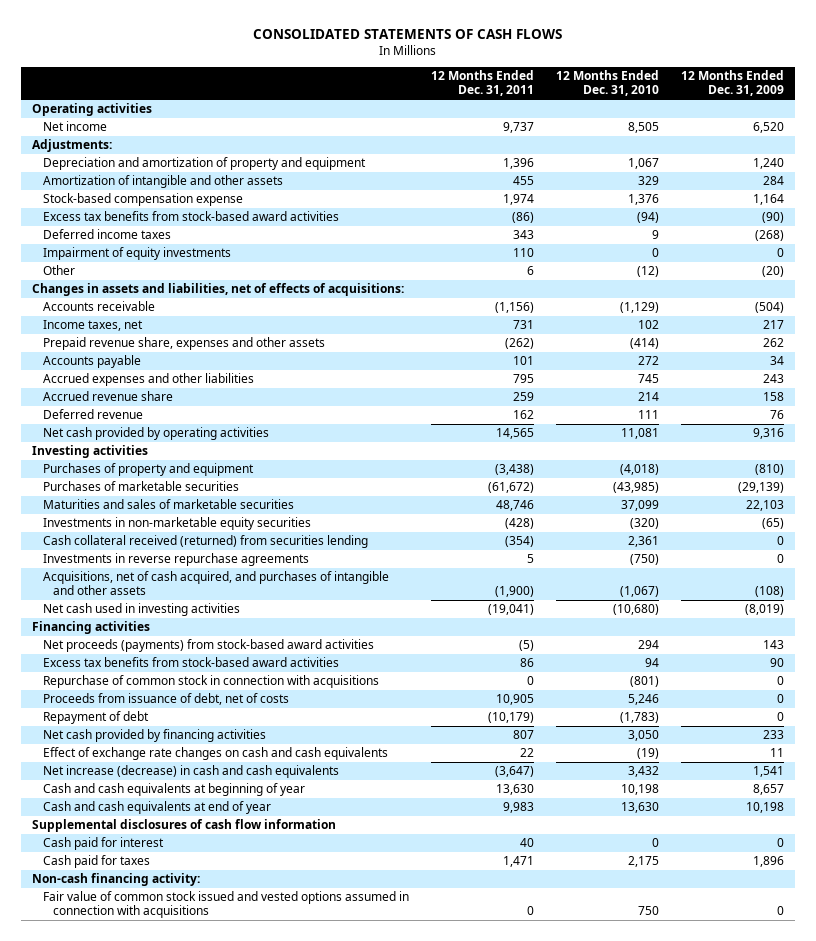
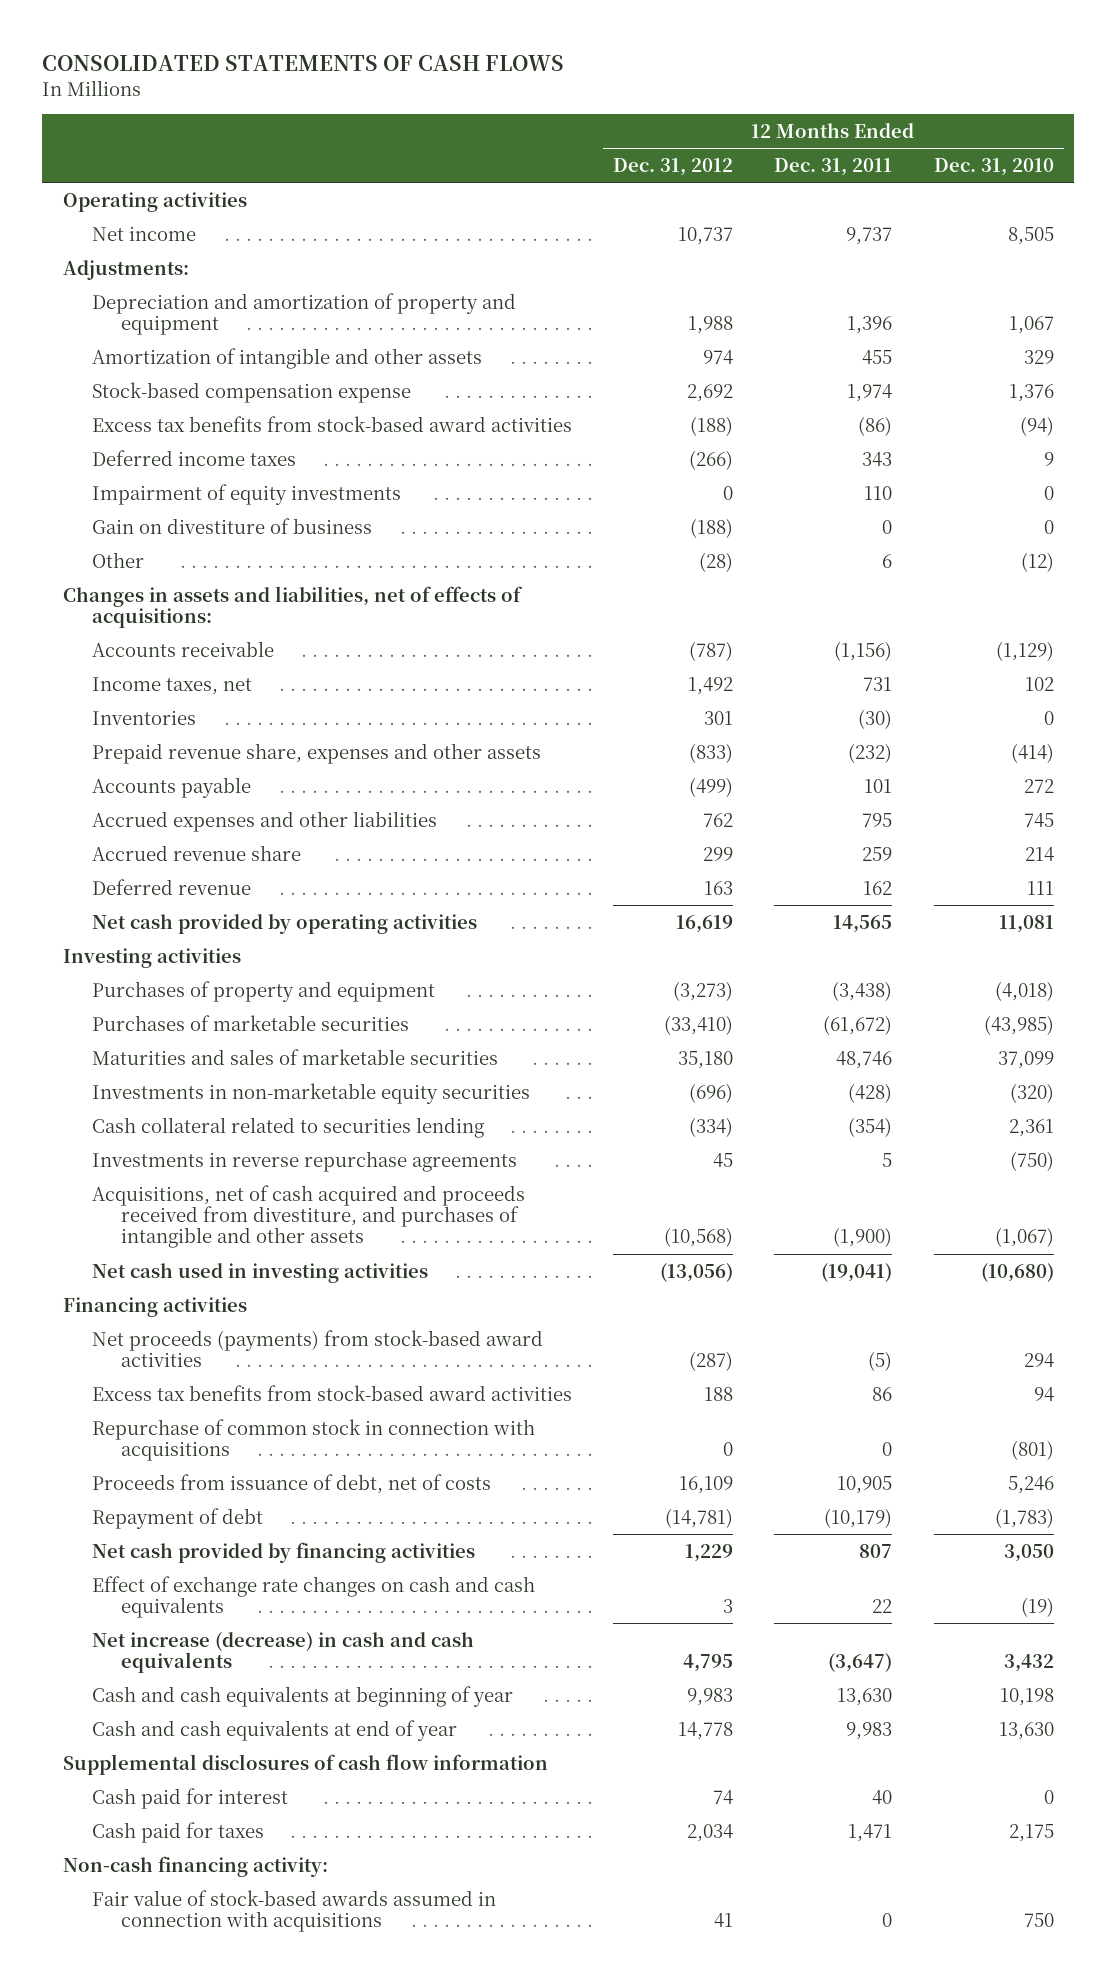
[680,70,784,97] 12 Months Ended Dec. 31, 2009 -> none
none -> [613,157,734,176] Dec. 31, 2012
none -> [91,517,372,534] Gain on divestiture of business
none -> [91,709,196,725] Inventories
[504,338,534,350] (262) -> [848,742,893,763] (232)
[42,535,368,549] Cash collateral received (returned) from securities lending -> [91,1116,484,1138] Cash collateral related to securities lending
[42,571,389,596] Acquisitions, net of cash acquired, and purchases of intangible and other assets -> [91,1184,525,1249] Acquisitions, net of cash acquired and proceeds received from divestiture, and purchases of intangible and other assets
[42,891,409,919] Fair value of common stock issued and vested options assumed in connection with acquisitions -> [91,1889,496,1932] Fair value of stock-based awards assumed in connection with acquisitions

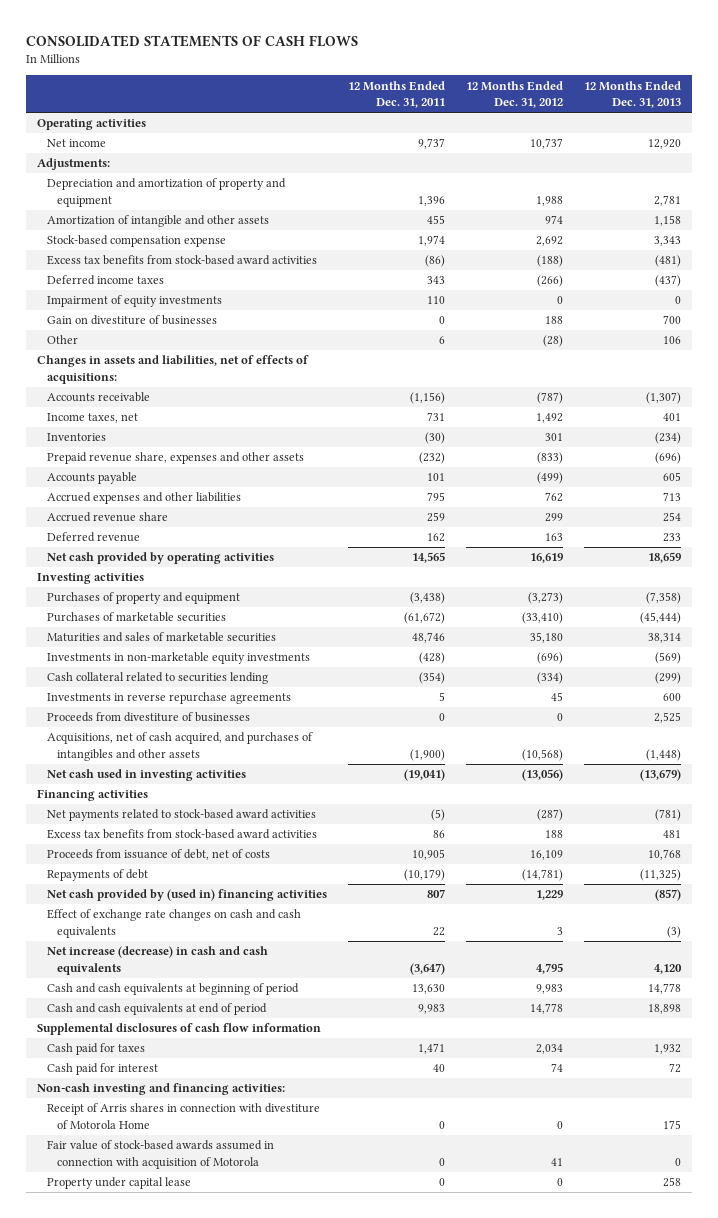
[933,157,1054,176] Dec. 31, 2010 -> none
none -> [584,80,682,108] 12 Months Ended Dec. 31, 2013
[91,517,372,534] Gain on divestiture of business -> [47,315,218,326] Gain on divestiture of businesses
[690,517,734,538] (188) -> [545,316,564,325] 188
[91,1082,530,1104] Investments in non-marketable equity securities -> [47,652,311,665] Investments in non-marketable equity investments
none -> [47,712,251,723] Proceeds from divestiture of businesses
[91,1184,525,1249] Acquisitions, net of cash acquired and proceeds received from divestiture, and purchases of intangible and other assets -> [47,732,314,761] Acquisitions, net of cash acquired, and purchases of intangibles and other assets
[91,1329,543,1367] Net proceeds (payments) from stock-based award activities -> [47,809,317,822] Net payments related to stock-based award activities
[91,1418,535,1461] Repurchase of common stock in connection with acquisitions -> none
[91,1507,263,1529] Repayment of debt -> [47,869,149,882] Repayments of debt
[91,1541,475,1563] Net cash provided by financing activities -> [47,889,328,902] Net cash provided by (used in) financing activities
[91,1685,513,1707] Cash and cash equivalents at beginning of year -> [47,983,300,996] Cash and cash equivalents at beginning of period
[91,1719,457,1741] Cash and cash equivalents at end of year -> [47,1003,268,1016] Cash and cash equivalents at end of period
[91,1787,288,1809] Cash paid for interest -> [47,1063,159,1076] Cash paid for interest
[62,1855,328,1877] Non-cash financing activity: -> [36,1083,285,1096] Non-cash investing and financing activities:
none -> [47,1103,321,1129] Receipt of Arris shares in connection with divestiture of Motorola Home
[91,1889,496,1932] Fair value of stock-based awards assumed in connection with acquisitions -> [47,1140,275,1169] Fair value of stock-based awards assumed in connection with acquisition of Motorola
none -> [47,1177,192,1190] Property under capital lease

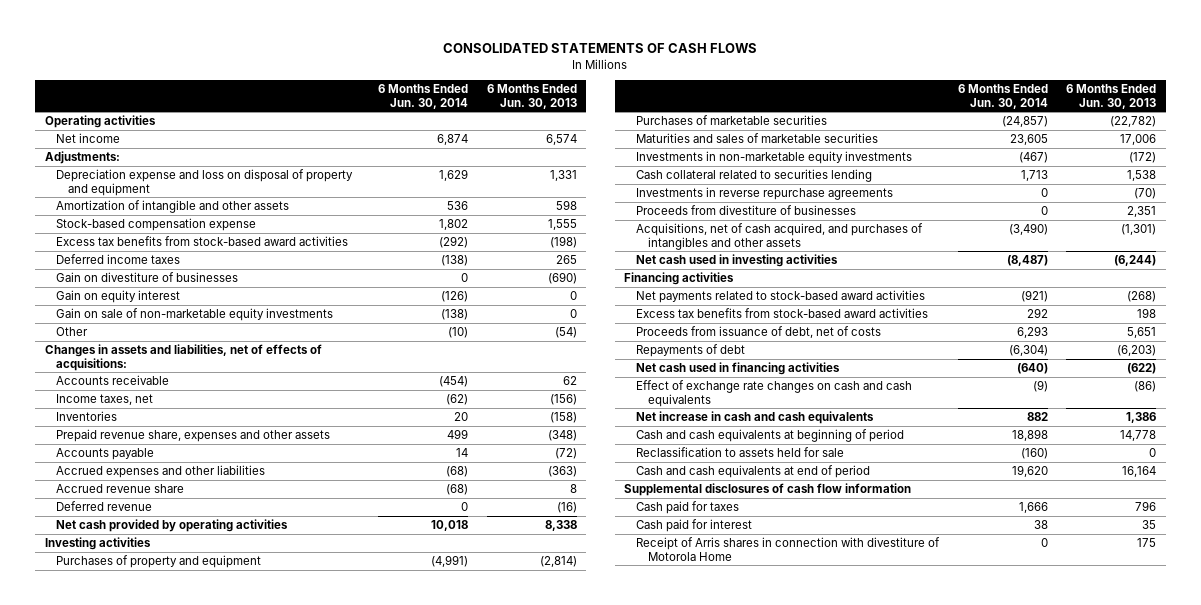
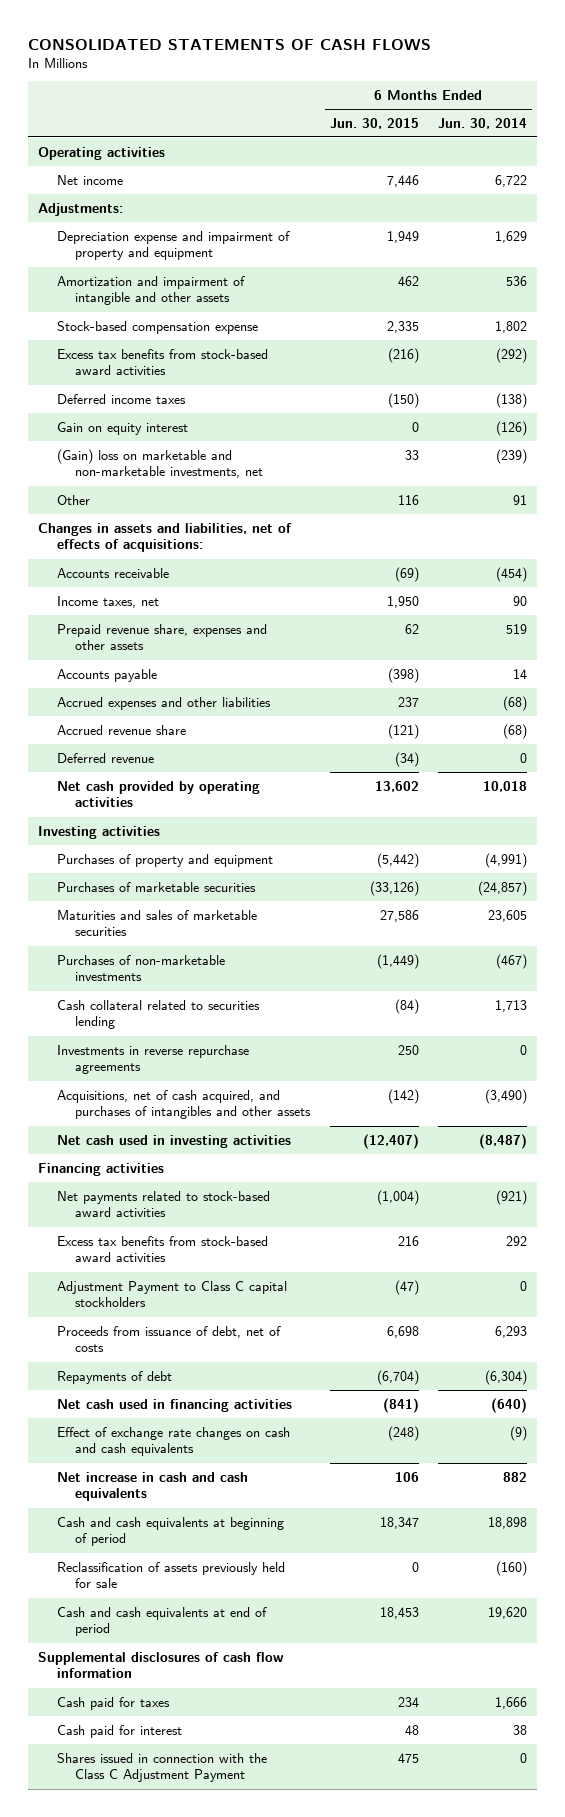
[486,84,577,109] 6 Months Ended Jun. 30, 2013 -> none
none -> [329,117,419,129] Jun. 30, 2015
[436,134,468,146] 6,874 -> [495,174,528,187] 6,722
[56,169,354,196] Depreciation expense and loss on disposal of property and equipment -> [56,230,290,261] Depreciation expense and impairment of property and equipment
[56,200,290,214] Amortization of intangible and other assets -> [56,275,245,306] Amortization and impairment of intangible and other assets
[56,272,239,283] Gain on divestiture of businesses -> none
[56,308,334,322] Gain on sale of non-marketable equity investments -> none
none -> [56,448,264,479] (Gain) loss on marketable and non-marketable investments, net
[447,327,468,339] (10) -> [513,494,528,505] 91
[56,411,118,422] Inventories -> none
[445,394,468,406] (62) -> [513,595,528,606] 90
[446,429,468,440] 499 -> [506,623,528,634] 519
[635,151,912,165] Investments in non-marketable equity investments -> [56,954,225,982] Purchases of non-marketable investments
[635,205,856,216] Proceeds from divestiture of businesses -> none
none -> [56,1280,287,1308] Adjustment Payment to Class C capital stockholders
[635,447,844,458] Reclassification to assets held for sale -> [56,1561,285,1589] Reclassification of assets previously held for sale
[635,537,940,561] Receipt of Arris shares in connection with divestiture of Motorola Home -> none
none -> [56,1752,267,1783] Shares issued in connection with the Class C Adjustment Payment

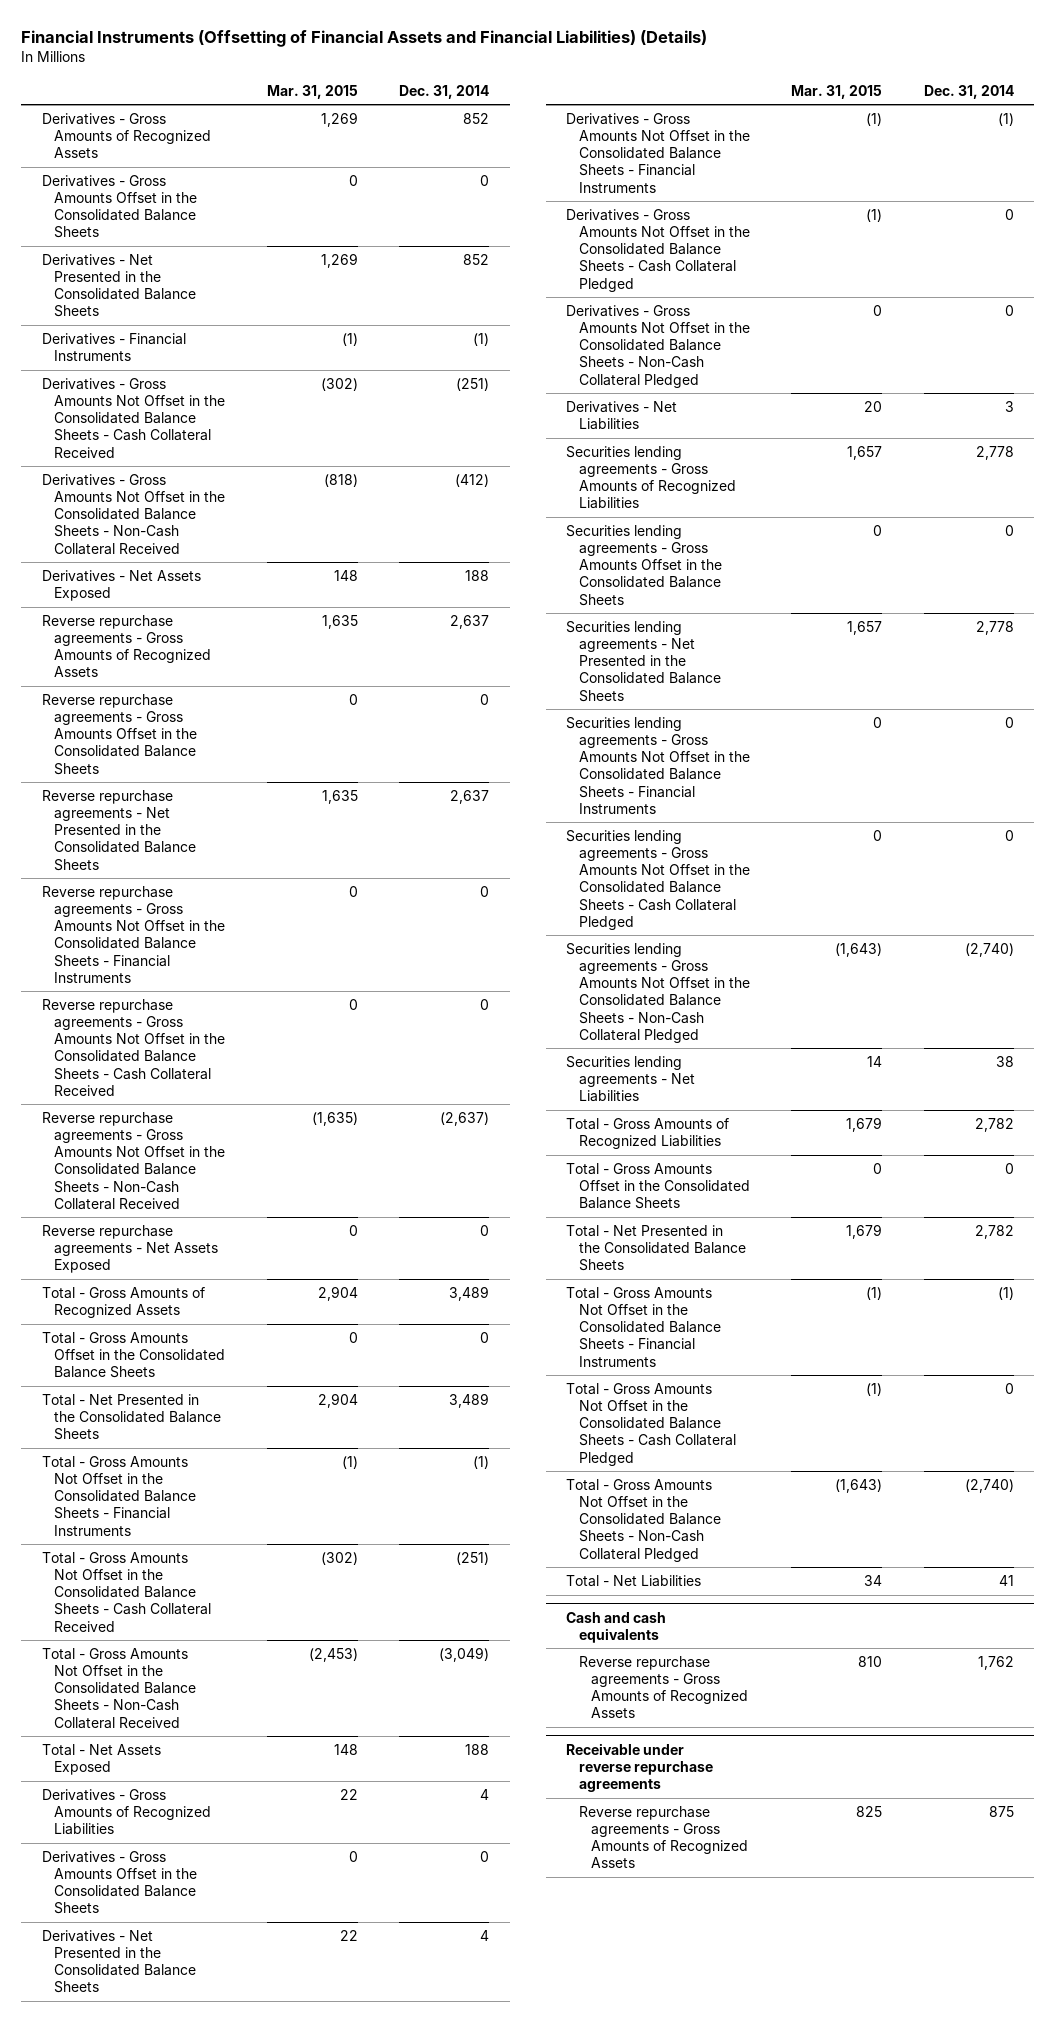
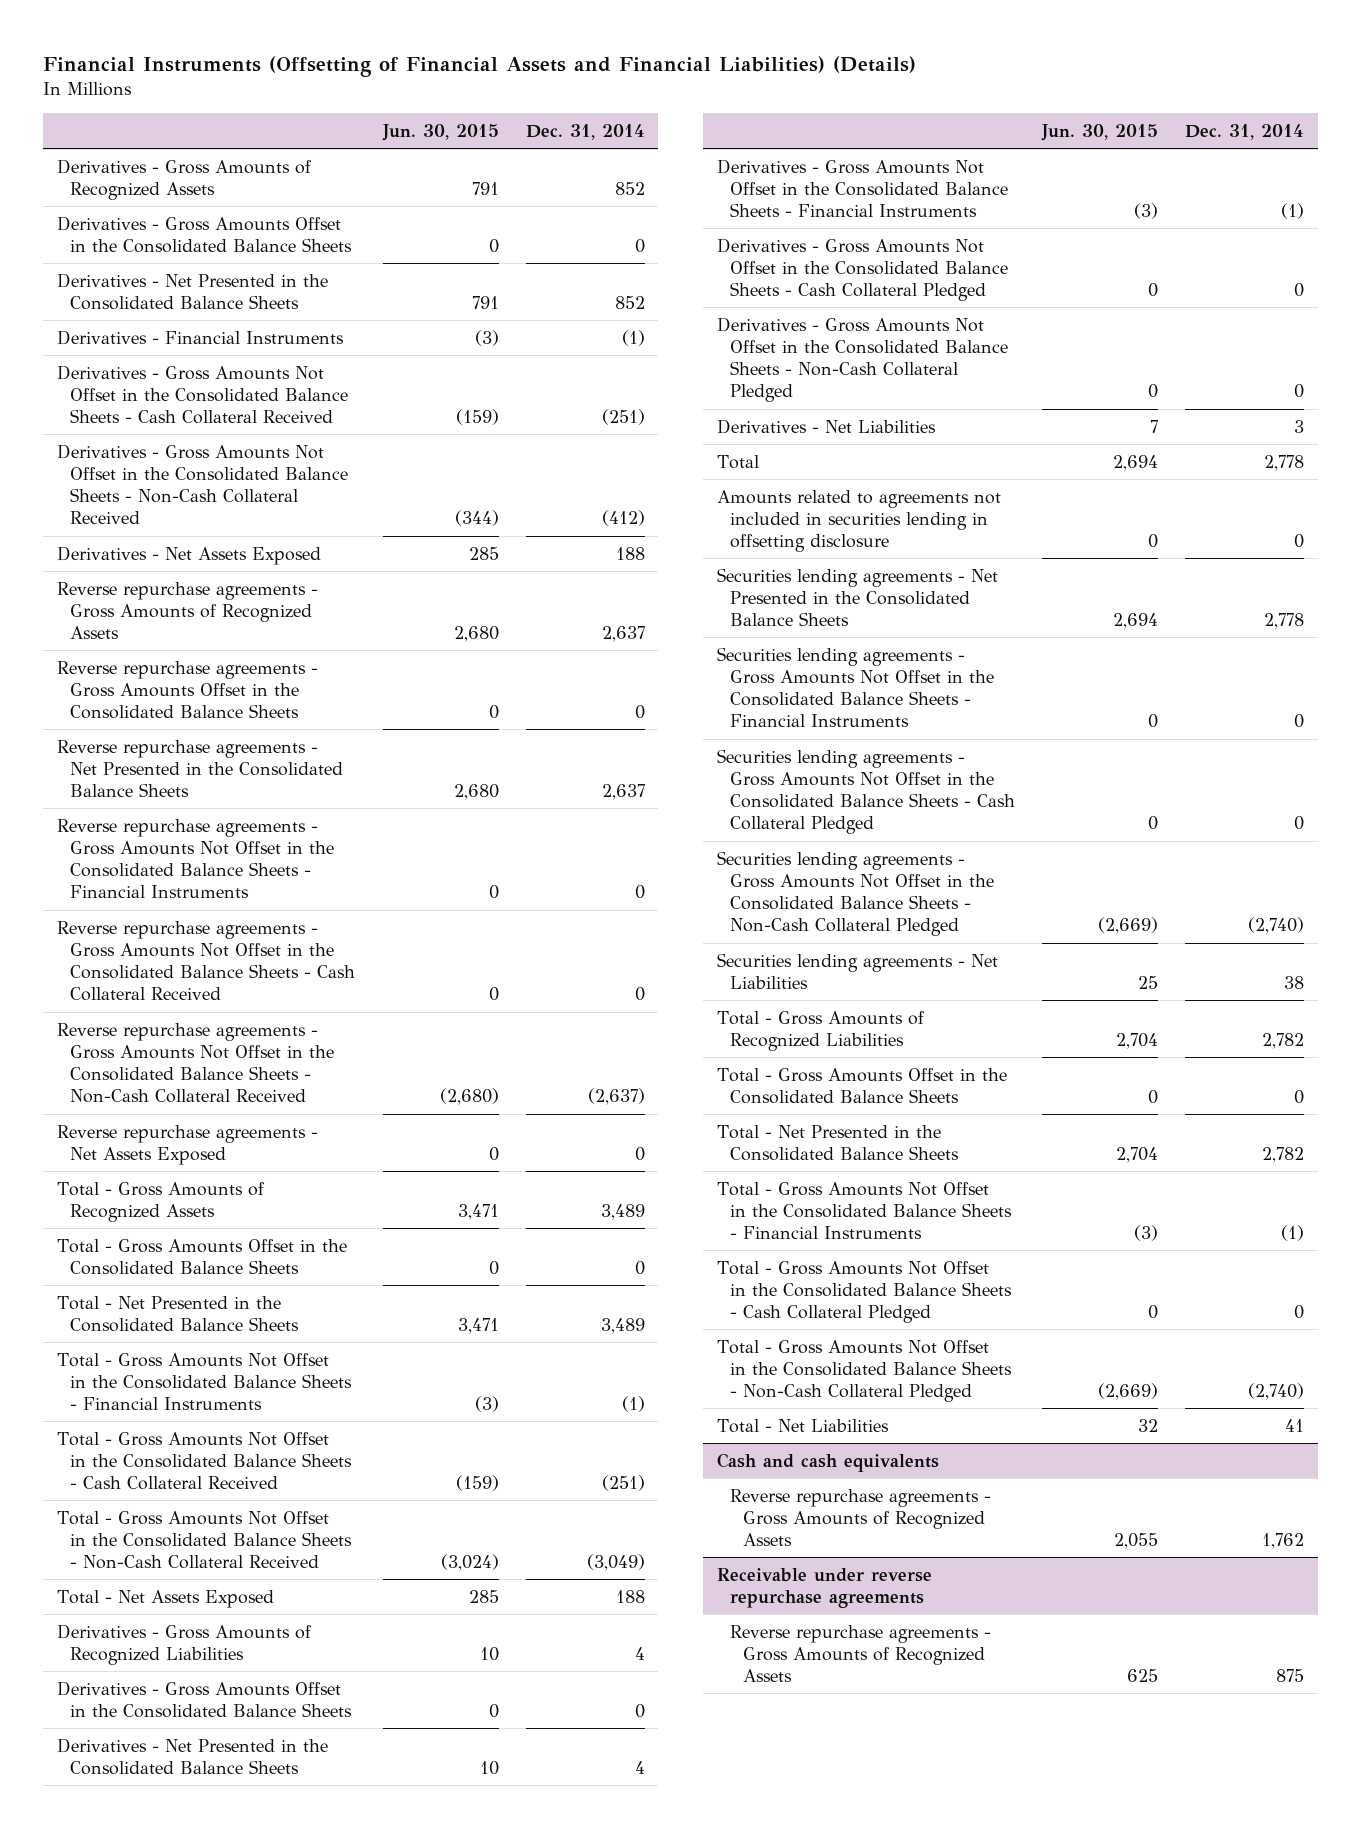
[266,84,358,99] Mar. 31, 2015 -> none
none -> [381,123,499,141] Jun. 30, 2015
[566,446,736,510] Securities lending agreements - Gross Amounts of Recognized Liabilities -> [716,454,759,469] Total
[566,525,722,606] Securities lending agreements - Gross Amounts Offset in the Consolidated Balance Sheets -> [716,489,1001,552] Amounts related to agreements not included in securities lending in offsetting disclosure

